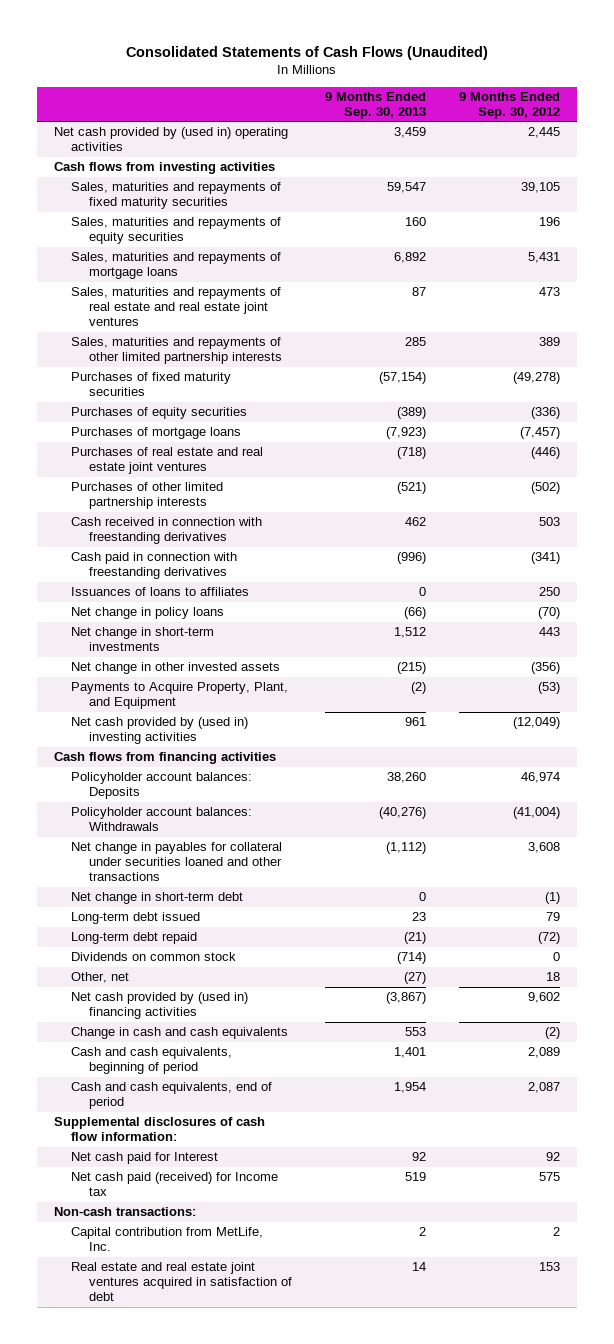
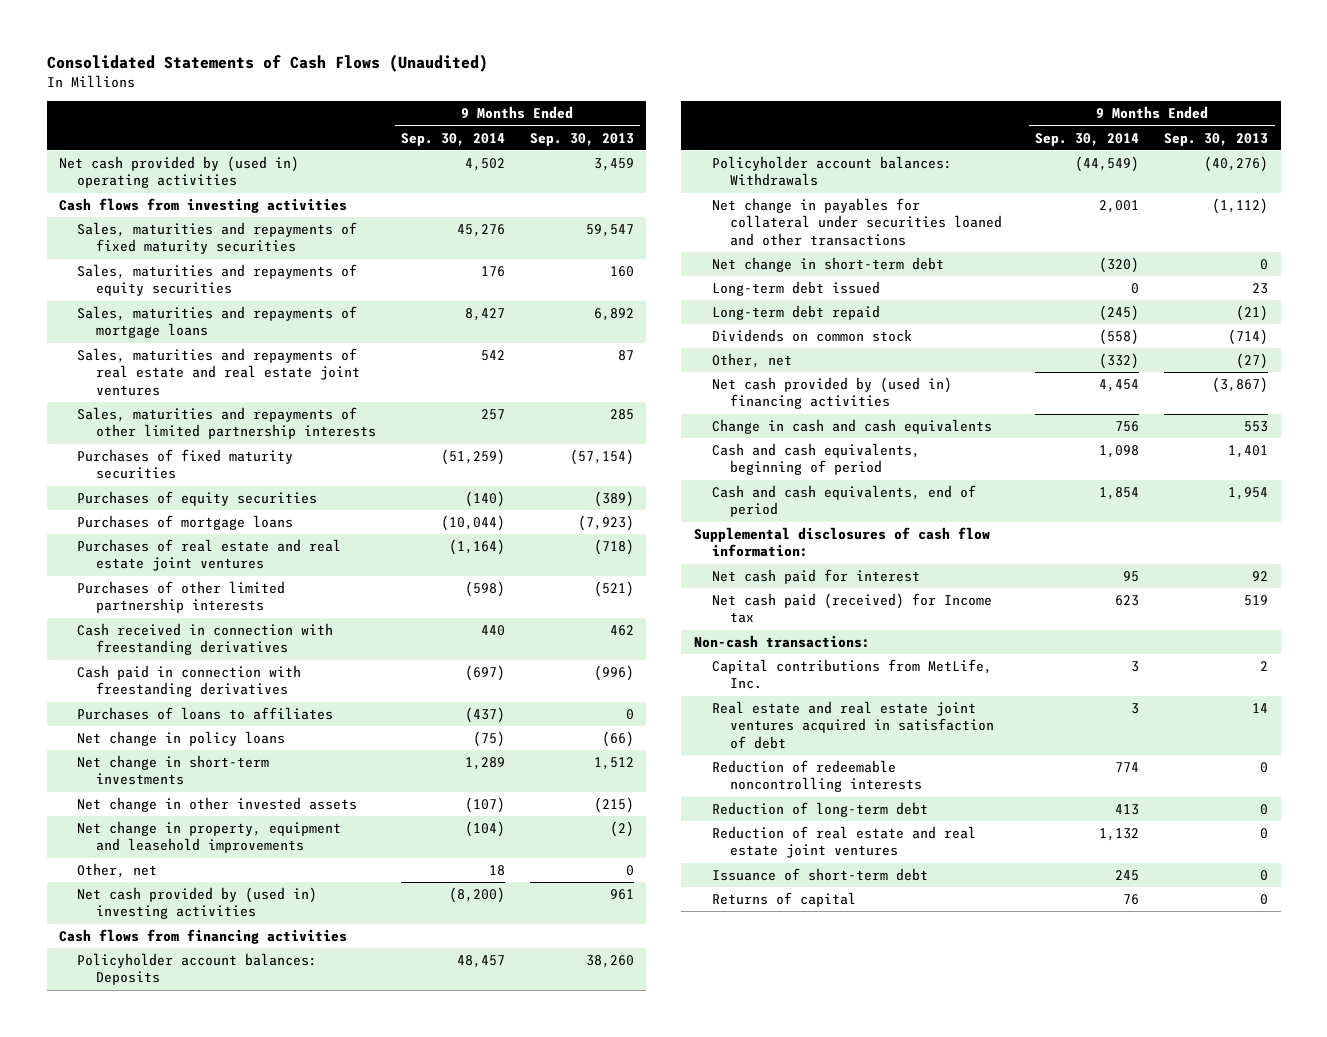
[459,92,561,120] 9 Months Ended Sep. 30, 2012 -> none
none -> [400,132,505,146] Sep. 30, 2014
[71,587,250,597] Issuances of loans to affiliates -> [77,707,334,721] Purchases of loans to affiliates
[71,682,289,710] Payments to Acquire Property, Plant, and Equipment -> none
none -> [77,821,342,854] Net change in property, equipment and leasehold improvements
none -> [77,863,158,879] Other, net
[71,1152,219,1165] Net cash paid for Interest -> [711,569,920,585] Net cash paid for interest
[71,1227,264,1252] Capital contribution from MetLife, Inc. -> [711,659,992,690] Capital contributions from MetLife, Inc.
none -> [711,760,923,793] Reduction of redeemable noncontrolling interests
none -> [711,802,928,818] Reduction of long-term debt
none -> [711,826,976,859] Reduction of real estate and real estate joint ventures
none -> [711,868,928,882] Issuance of short-term debt
none -> [711,892,856,908] Returns of capital

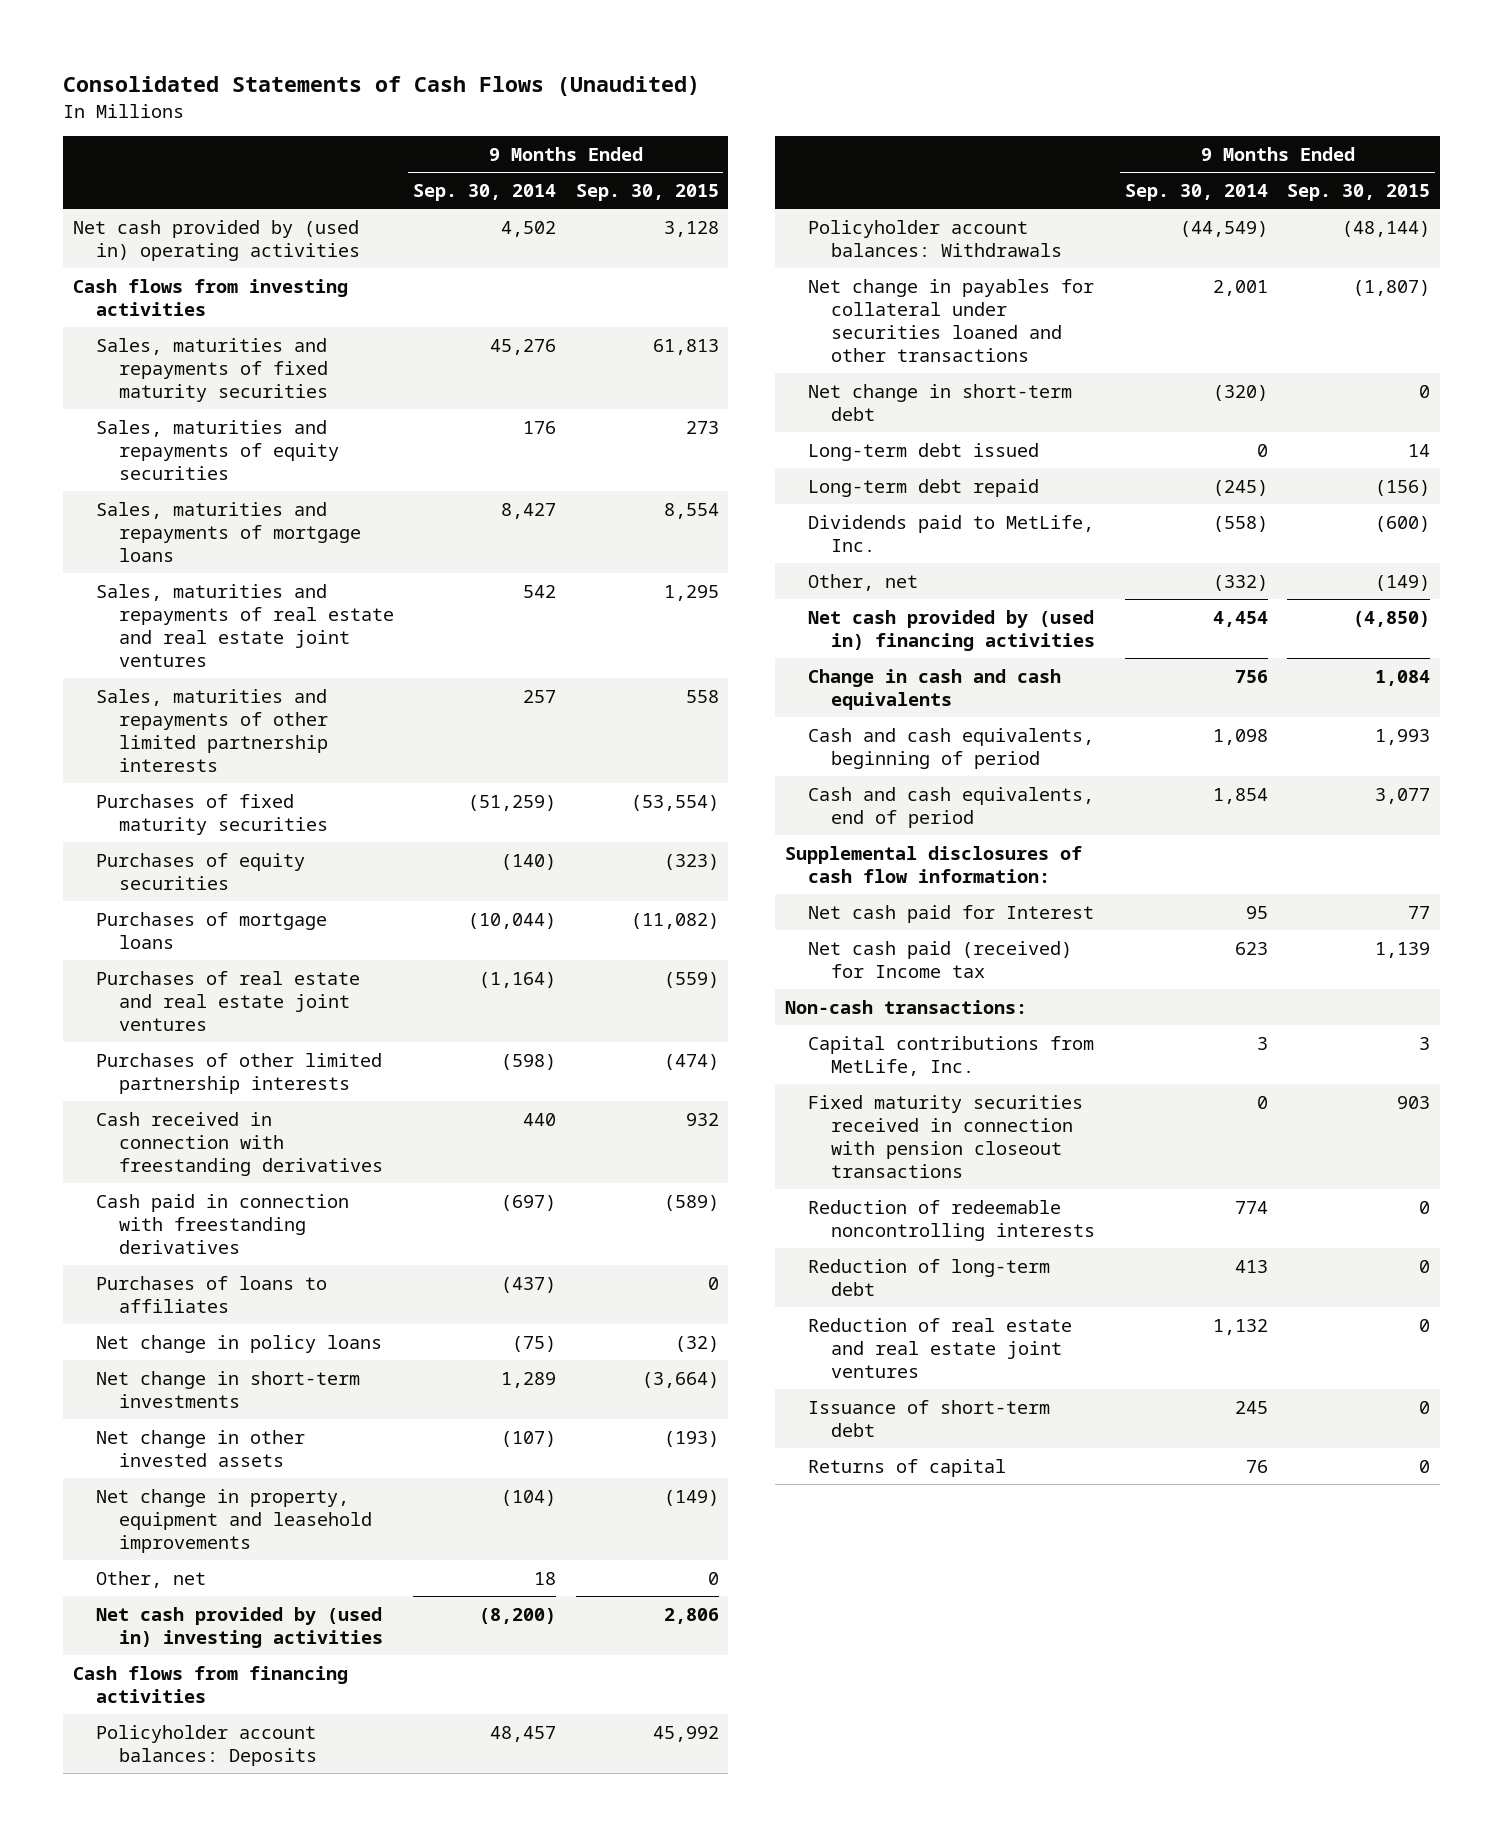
[529,132,634,146] Sep. 30, 2013 -> none
none -> [575,183,719,201] Sep. 30, 2015
[711,329,912,343] Dividends on common stock -> [807,514,1094,552] Dividends paid to MetLife, Inc.
[711,569,920,585] Net cash paid for interest -> [807,904,1094,923] Net cash paid for Interest
[711,701,995,749] Real estate and real estate joint ventures acquired in satisfaction of debt -> none
none -> [807,1094,1083,1178] Fixed maturity securities received in connection with pension closeout transactions

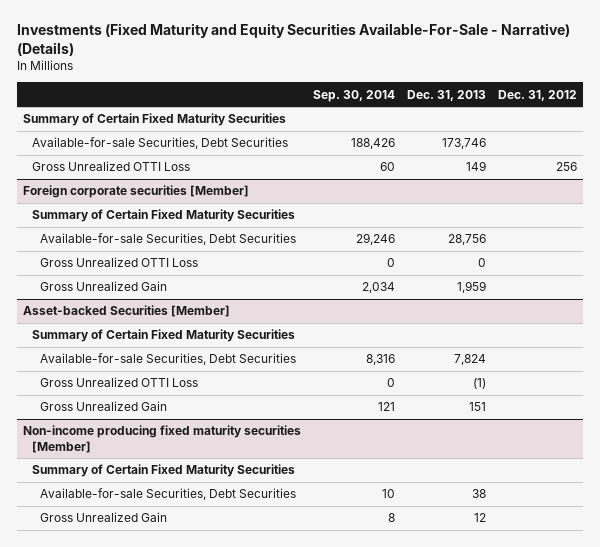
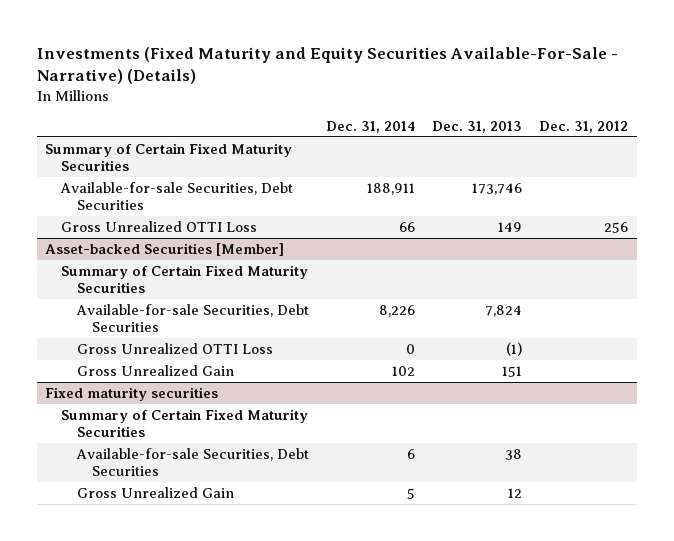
[312,89,395,102] Sep. 30, 2014 -> none
none -> [325,120,415,133] Dec. 31, 2014
[22,185,249,199] Foreign corporate securities [Member] -> none
[31,209,295,223] Summary of Certain Fixed Maturity Securities -> none
[40,233,297,246] Available-for-sale Securities, Debt Securities -> none
[40,257,199,268] Gross Unrealized OTTI Loss -> none
[40,281,168,292] Gross Unrealized Gain -> none
[22,425,301,453] Non-income producing fixed maturity securities [Member] -> none
none -> [45,386,219,401] Fixed maturity securities

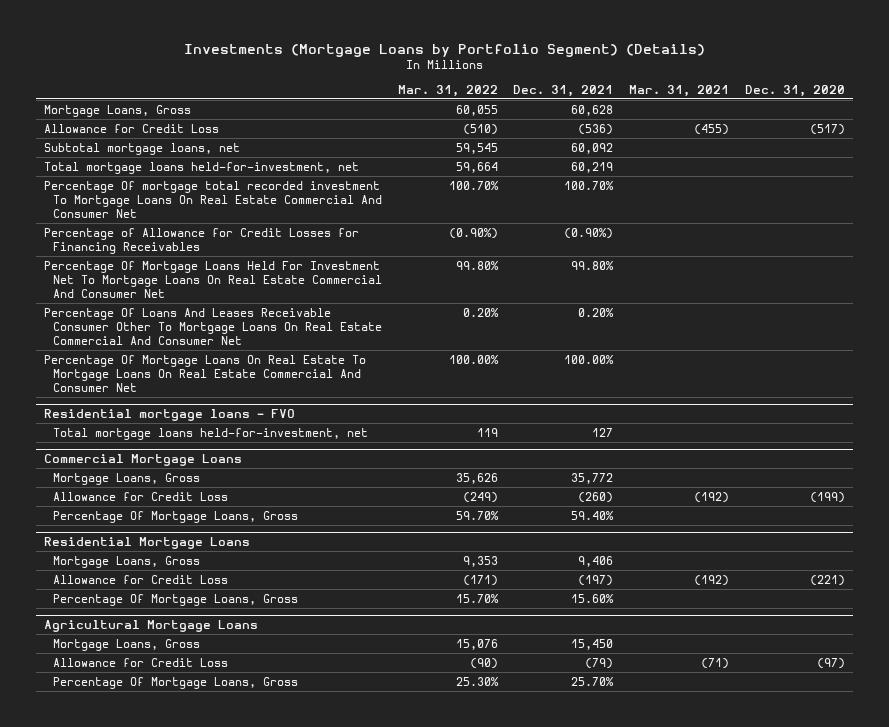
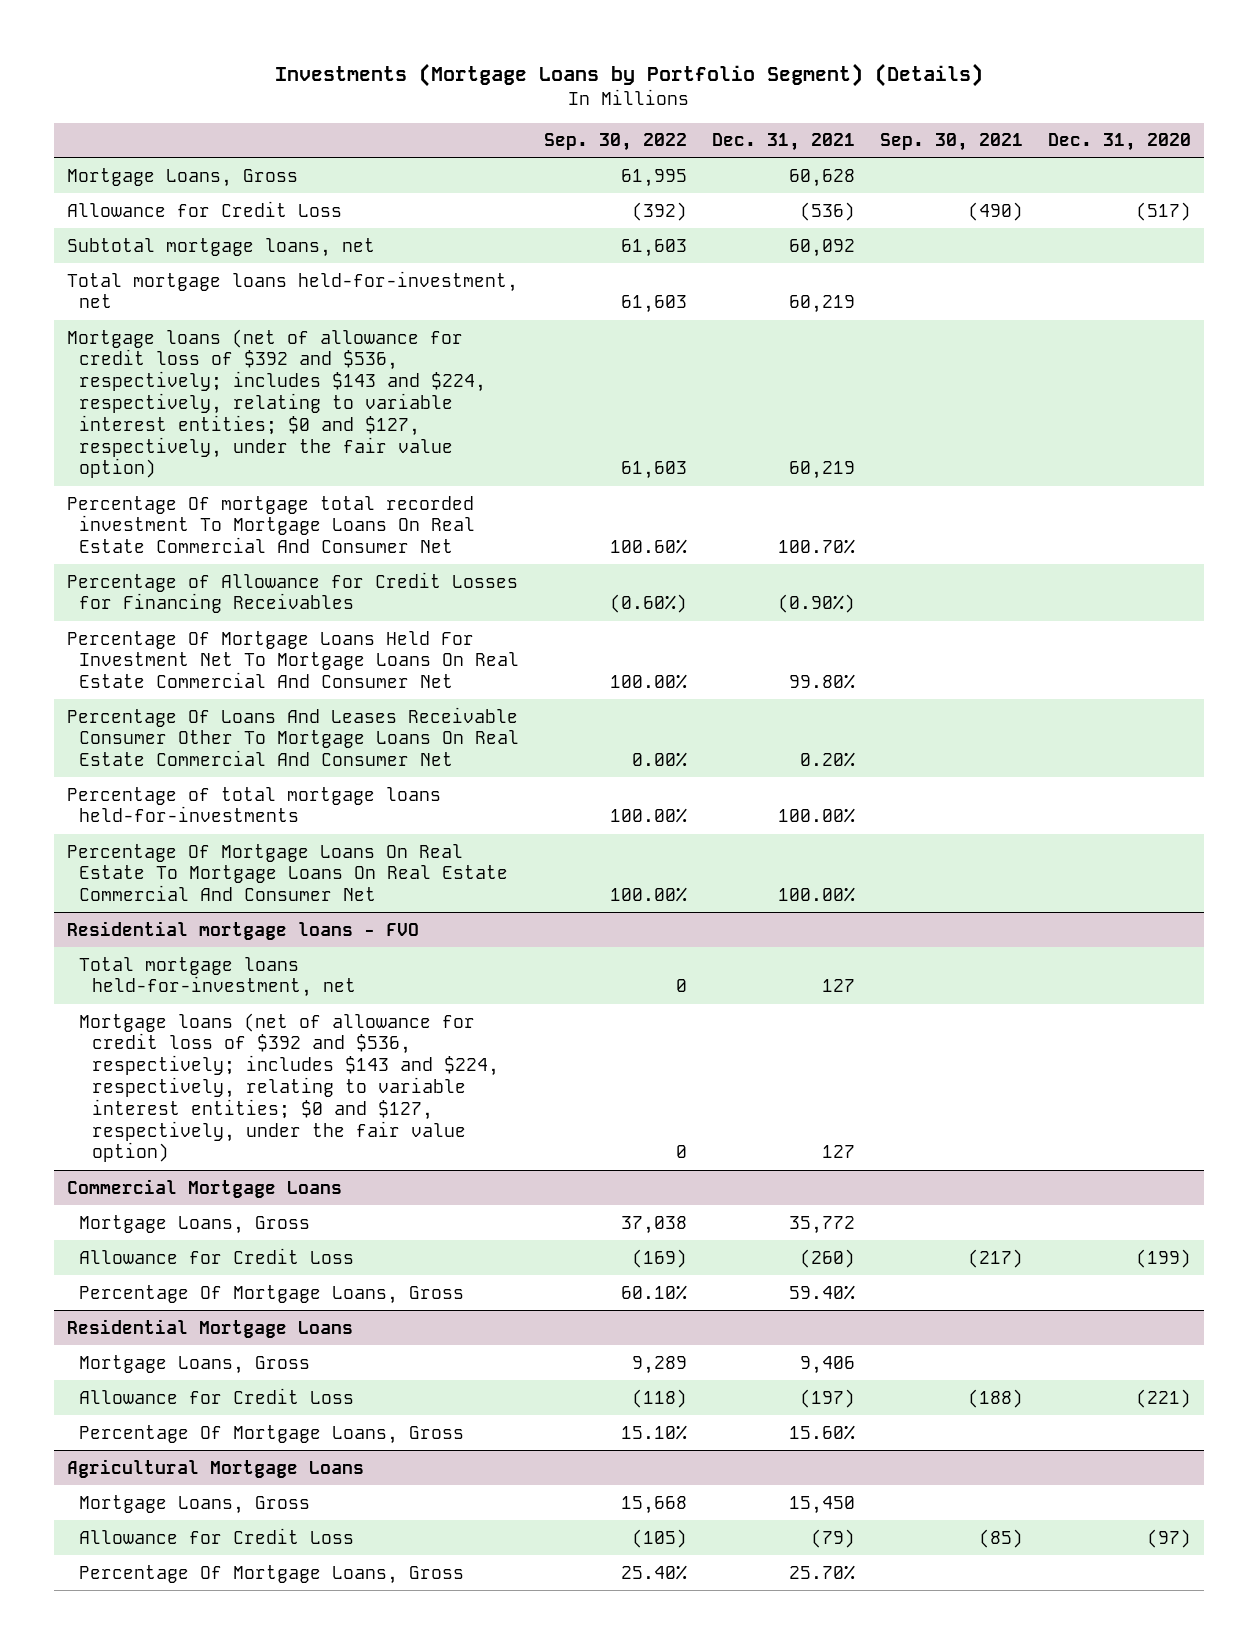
[397,84,498,97] Mar. 31, 2022 -> none
[629,84,730,97] Mar. 31, 2021 -> none
none -> [544,133,688,152] Sep. 30, 2022
none -> [880,133,1024,152] Sep. 30, 2021
none -> [66,328,487,479] Mortgage loans (net of allowance for credit loss of $392 and $536, respectively; includes $143 and $224, respectively, relating to variable interest entities; $0 and $127, respectively, under the fair value option)
none -> [66,786,441,823] Percentage of total mortgage loans held-for-investments
none -> [79,1012,499,1163] Mortgage loans (net of allowance for credit loss of $392 and $536, respectively; includes $143 and $224, respectively, relating to variable interest entities; $0 and $127, respectively, under the fair value option)

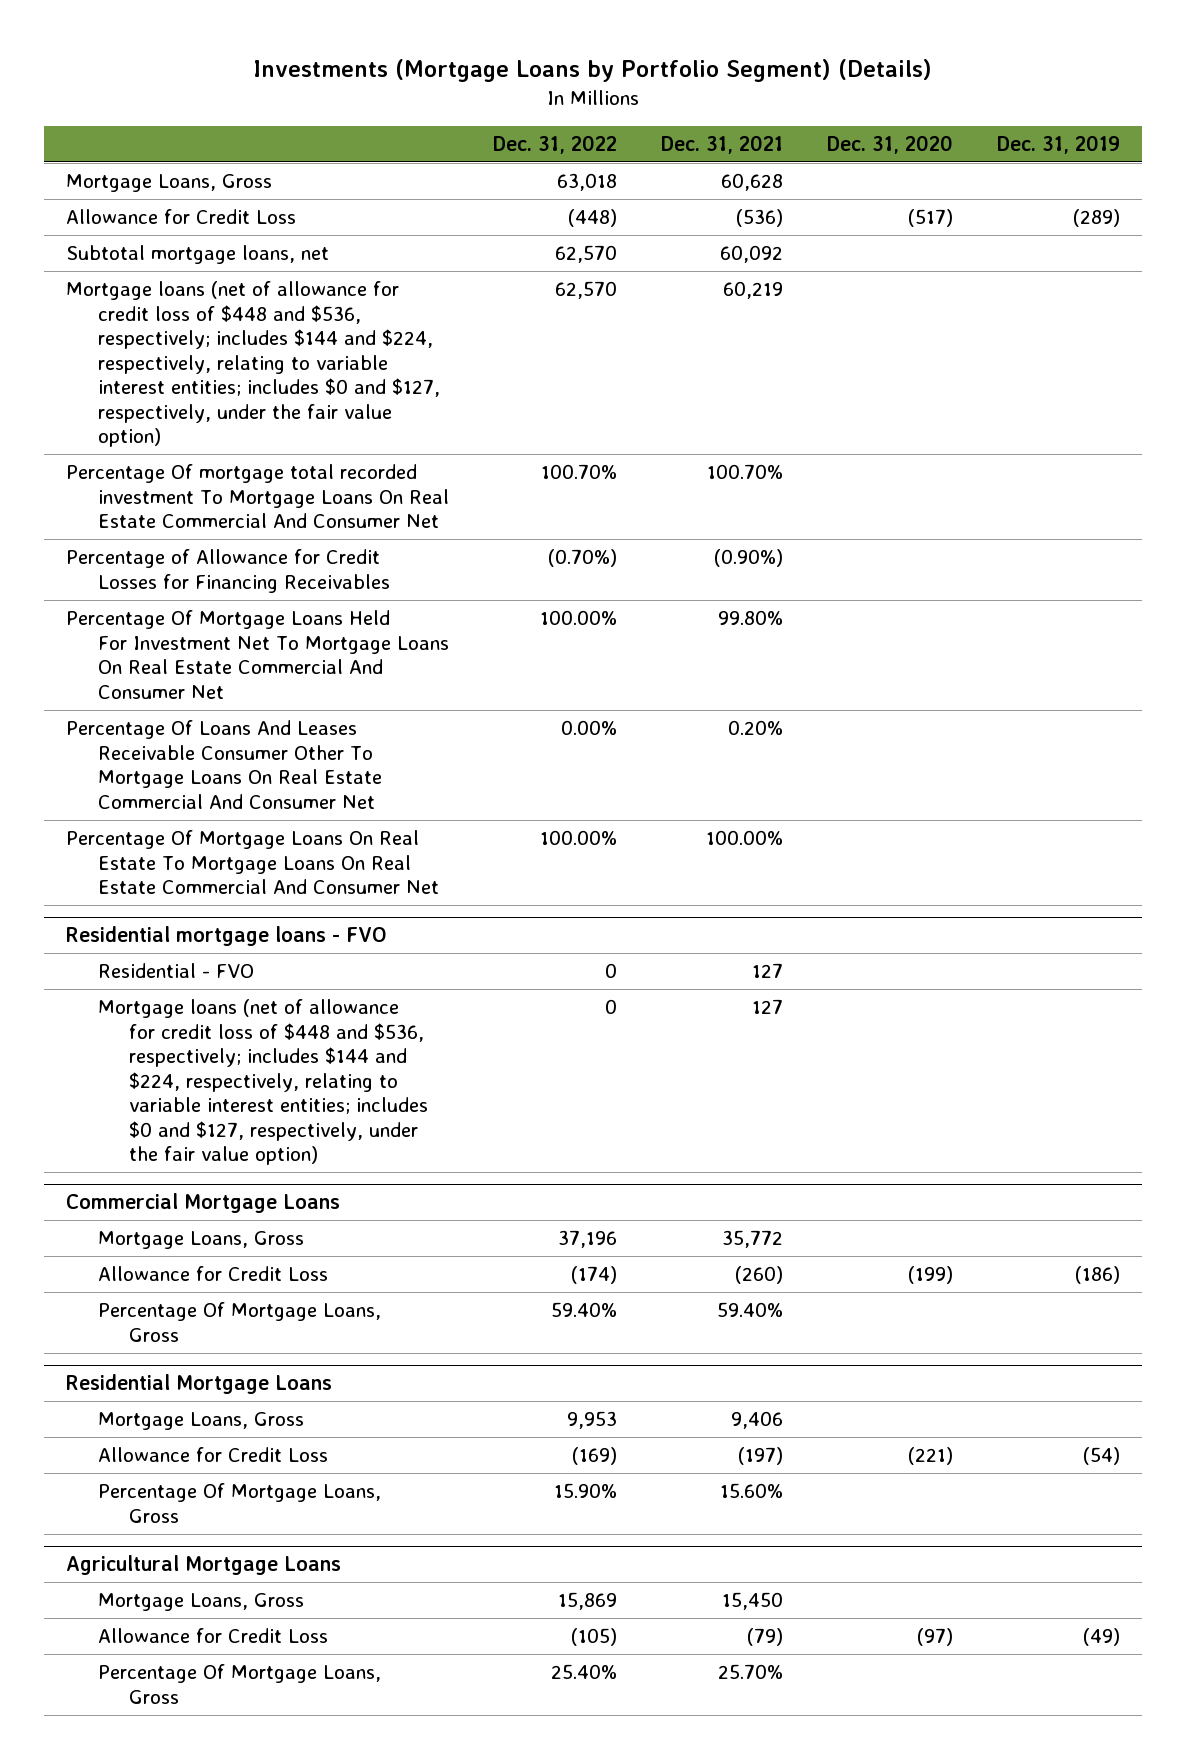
[544,133,688,152] Sep. 30, 2022 -> none
[880,133,1024,152] Sep. 30, 2021 -> none
none -> [492,134,617,154] Dec. 31, 2022
none -> [996,134,1120,154] Dec. 31, 2019
[66,270,518,309] Total mortgage loans held-for-investment, net -> none
[66,328,487,479] Mortgage loans (net of allowance for credit loss of $392 and $536, respectively; includes $143 and $224, respectively, relating to variable interest entities; $0 and $127, respectively, under the fair value option) -> [66,281,440,448] Mortgage loans (net of allowance for credit loss of $448 and $536, respectively; includes $144 and $224, respectively, relating to variable interest entities; includes $0 and $127, respectively, under the fair value option)
[66,786,441,823] Percentage of total mortgage loans held-for-investments -> none
[79,956,356,998] Total mortgage loans held-for-investment, net -> [97,963,254,979] Residential - FVO
[79,1012,499,1163] Mortgage loans (net of allowance for credit loss of $392 and $536, respectively; includes $143 and $224, respectively, relating to variable interest entities; $0 and $127, respectively, under the fair value option) -> [97,999,429,1166] Mortgage loans (net of allowance for credit loss of $448 and $536, respectively; includes $144 and $224, respectively, relating to variable interest entities; includes $0 and $127, respectively, under the fair value option)

